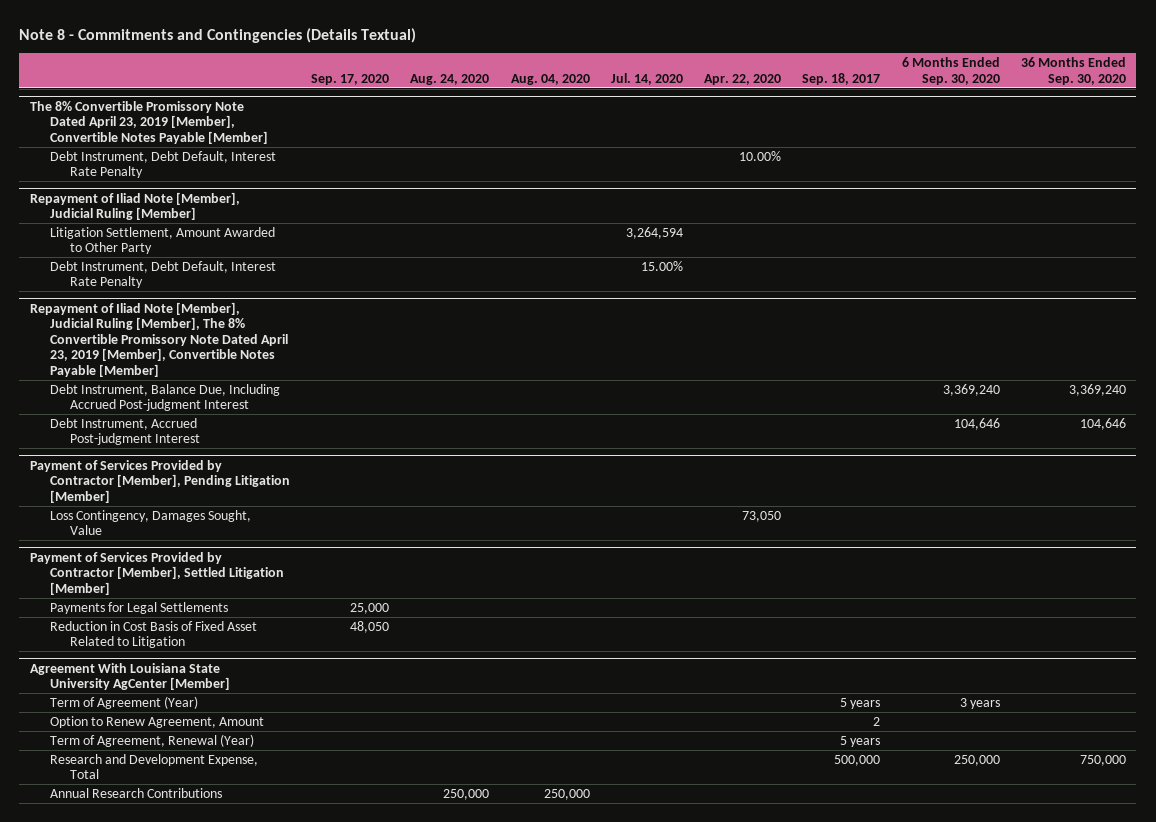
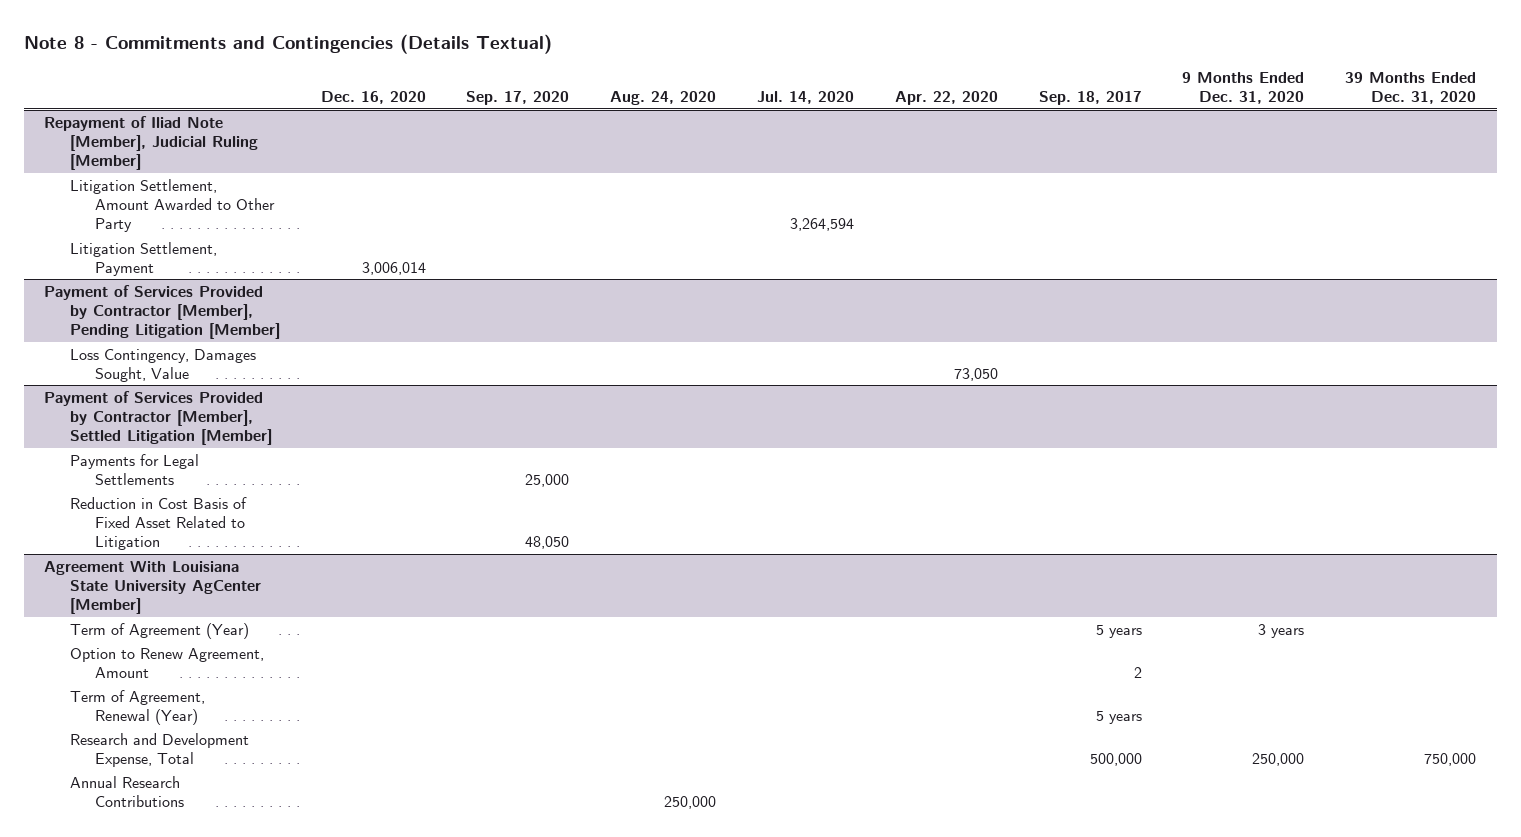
[510,73,590,85] Aug. 04, 2020 -> none
[901,57,1000,85] 6 Months Ended Sep. 30, 2020 -> none
[1020,57,1126,85] 36 Months Ended Sep. 30, 2020 -> none
none -> [320,91,426,105] Dec. 16, 2020
none -> [1182,72,1305,105] 9 Months Ended Dec. 31, 2020
none -> [1345,72,1477,105] 39 Months Ended Dec. 31, 2020
[29,100,269,144] The 8% Convertible Promissory Note Dated April 23, 2019 [Member], Convertible Notes Payable [Member] -> none
[50,150,277,179] Debt Instrument, Debt Default, Interest Rate Penalty -> none
[50,260,277,289] Debt Instrument, Debt Default, Interest Rate Penalty -> none
[29,301,289,377] Repayment of Iliad Note [Member], Judicial Ruling [Member], The 8% Convertible Promissory Note Dated April 23, 2019 [Member], Convertible Notes Payable [Member] -> none
[50,383,281,412] Debt Instrument, Balance Due, Including Accrued Post-judgment Interest -> none
[50,417,201,446] Debt Instrument, Accrued Post-judgment Interest -> none
none -> [69,241,217,277] Litigation Settlement, Payment

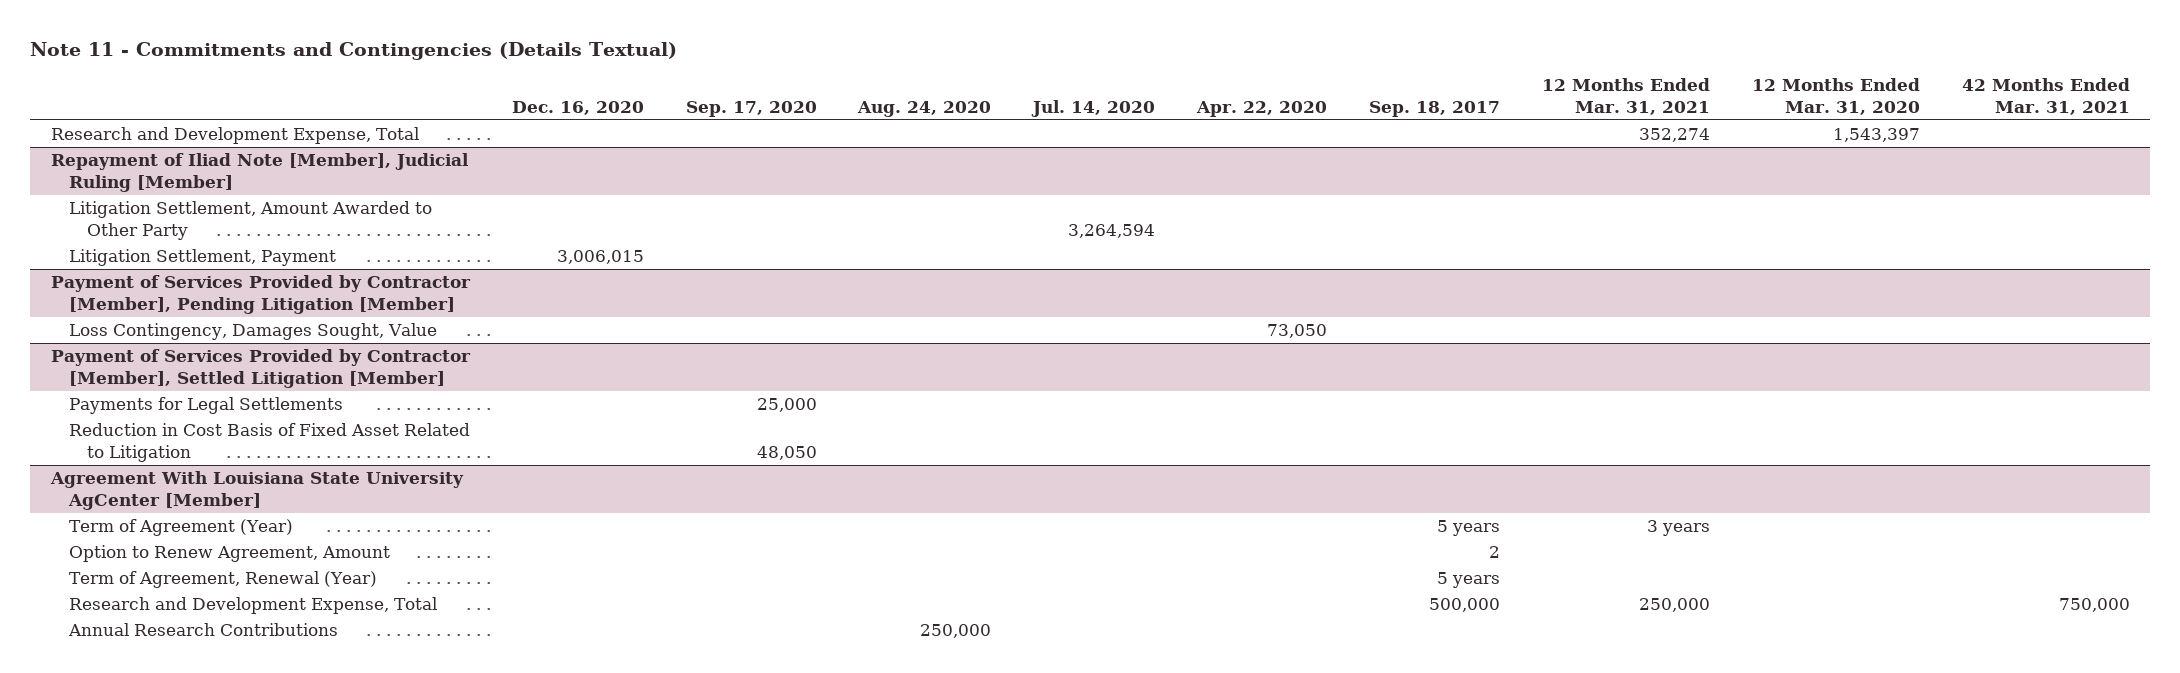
[23,34,552,55] Note 8 - Commitments and Contingencies (Details Textual) -> [29,41,677,60] Note 11 - Commitments and Contingencies (Details Textual)
[1182,72,1305,105] 9 Months Ended Dec. 31, 2020 -> none
[1345,72,1477,105] 39 Months Ended Dec. 31, 2020 -> none
none -> [1541,78,1710,115] 12 Months Ended Mar. 31, 2021
none -> [1751,78,1920,115] 12 Months Ended Mar. 31, 2020
none -> [1961,78,2130,115] 42 Months Ended Mar. 31, 2021
none -> [50,127,419,145] Research and Development Expense, Total
[361,262,426,276] 3,006,014 -> [556,250,644,265] 3,006,015

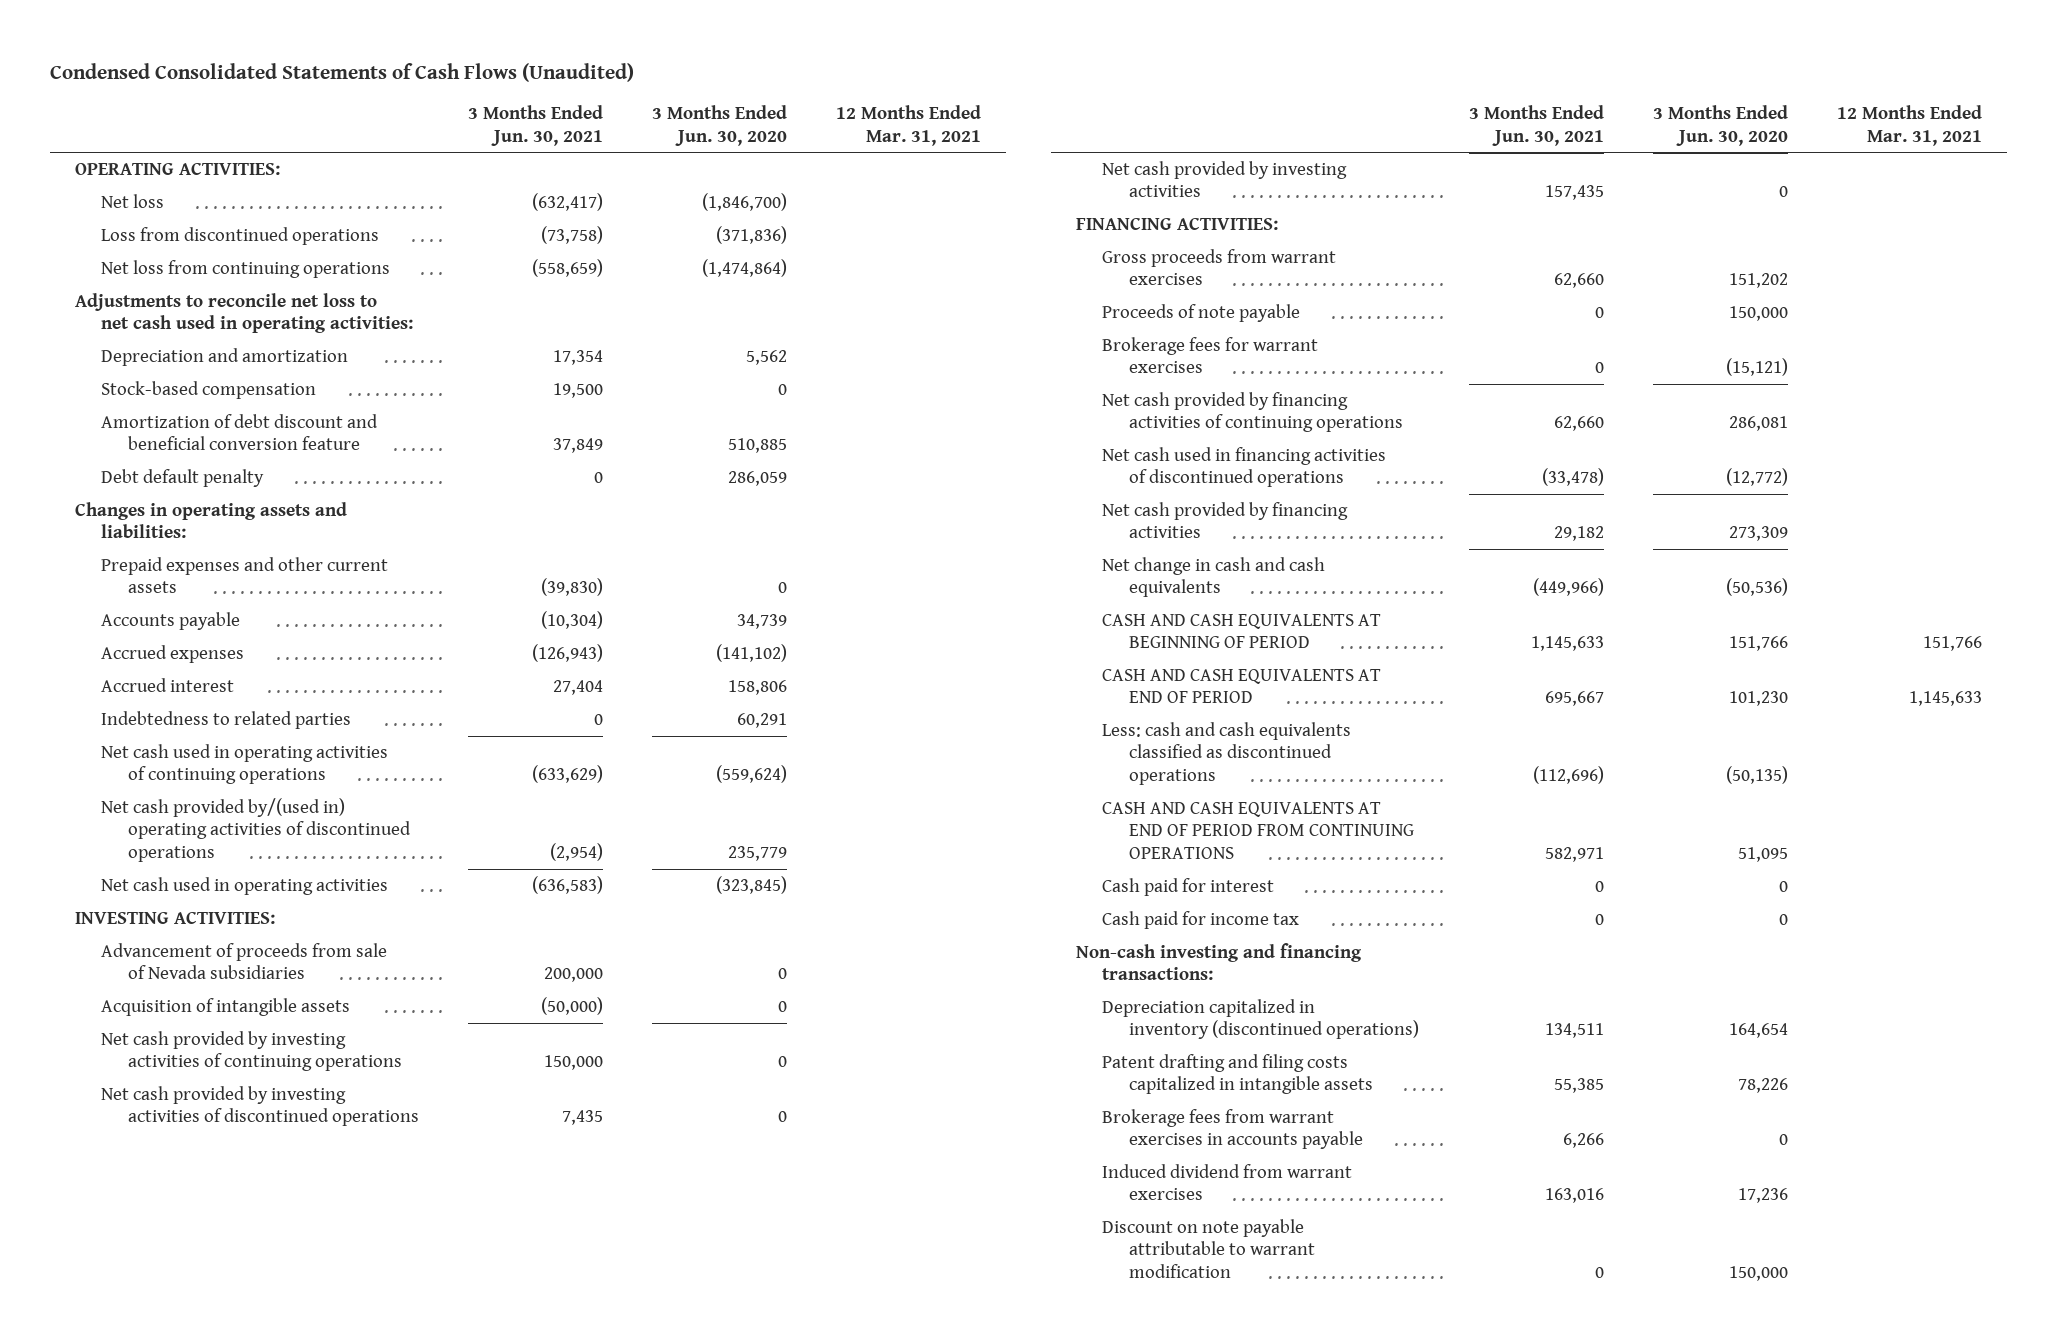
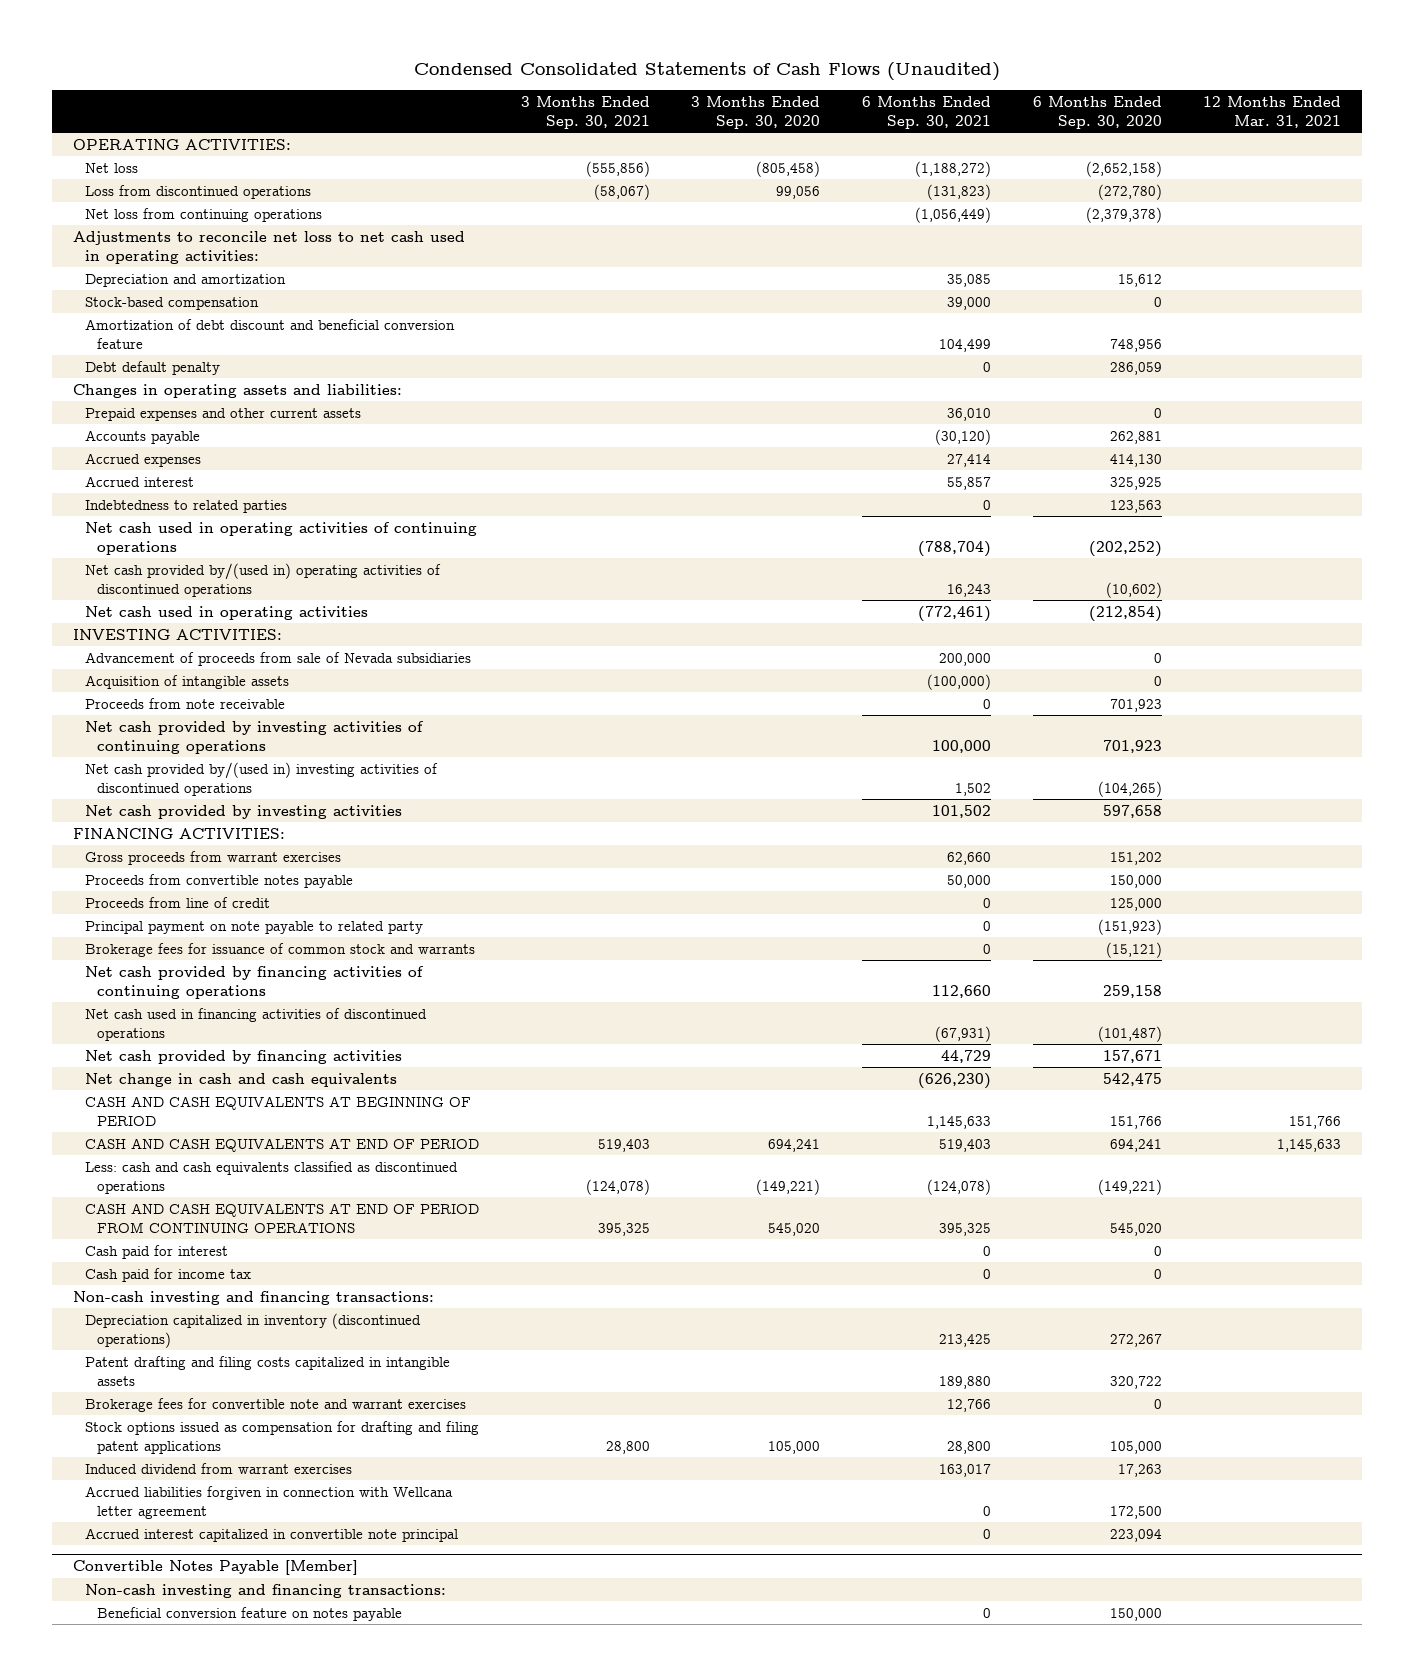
[467,105,603,146] 3 Months Ended Jun. 30, 2021 -> none
[651,105,787,146] 3 Months Ended Jun. 30, 2020 -> none
none -> [520,95,650,130] 3 Months Ended Sep. 30, 2021
none -> [691,95,821,130] 3 Months Ended Sep. 30, 2020
none -> [861,95,991,130] 6 Months Ended Sep. 30, 2021
none -> [1032,95,1162,130] 6 Months Ended Sep. 30, 2020
none -> [85,697,286,709] Proceeds from note receivable
[101,1085,419,1127] Net cash provided by investing activities of discontinued operations -> [85,761,439,796] Net cash provided by/(used in) investing activities of discontinued operations
[1102,303,1301,322] Proceeds of note payable -> [85,873,354,888] Proceeds from convertible notes payable
none -> [85,896,271,908] Proceeds from line of credit
none -> [85,920,424,934] Principal payment on note payable to related party
[1102,336,1319,374] Brokerage fees for warrant exercises -> [85,942,476,957] Brokerage fees for issuance of common stock and warrants
[1102,1108,1363,1150] Brokerage fees from warrant exercises in accounts payable -> [85,1397,467,1412] Brokerage fees for convertible note and warrant exercises
none -> [85,1420,480,1454] Stock options issued as compensation for drafting and filing patent applications
[1102,1218,1315,1278] Discount on note payable attributable to warrant modification -> none
none -> [85,1485,454,1519] Accrued liabilities forgiven in connection with Wellcana letter agreement
none -> [85,1527,459,1542] Accrued interest capitalized in convertible note principal
none -> [72,1560,358,1576] Convertible Notes Payable [Member]
none -> [85,1583,447,1598] Non-cash investing and financing transactions:
none -> [97,1606,403,1621] Beneficial conversion feature on notes payable

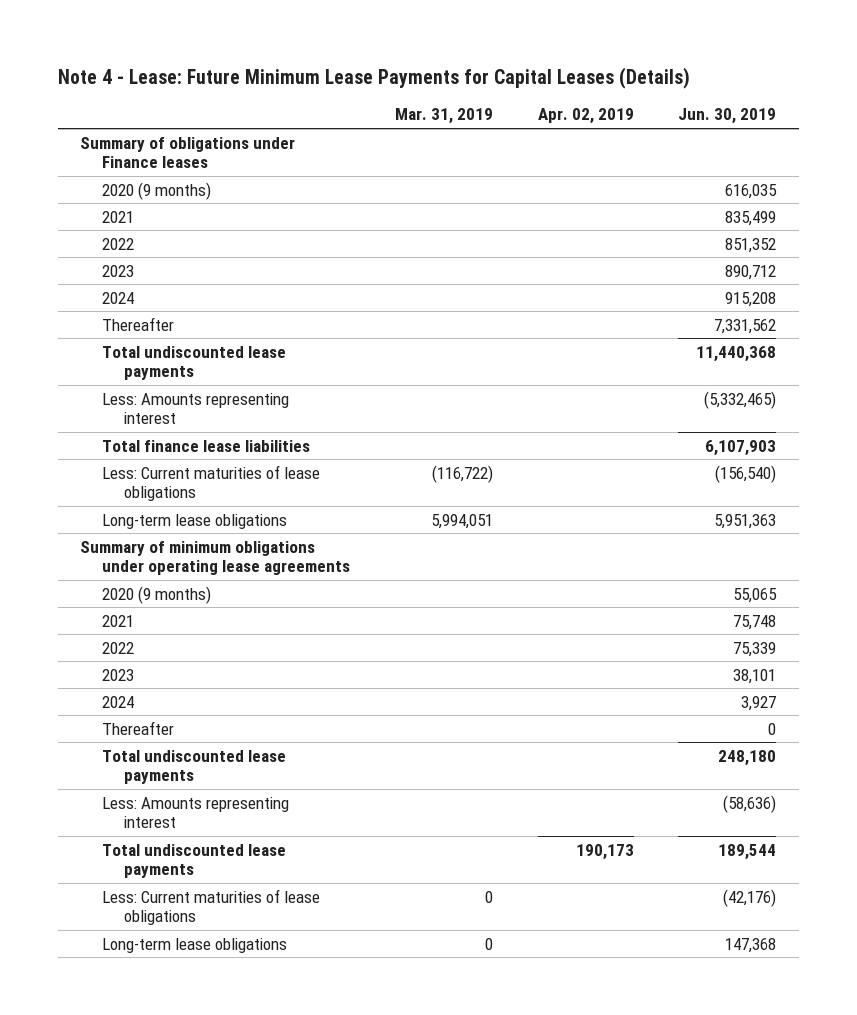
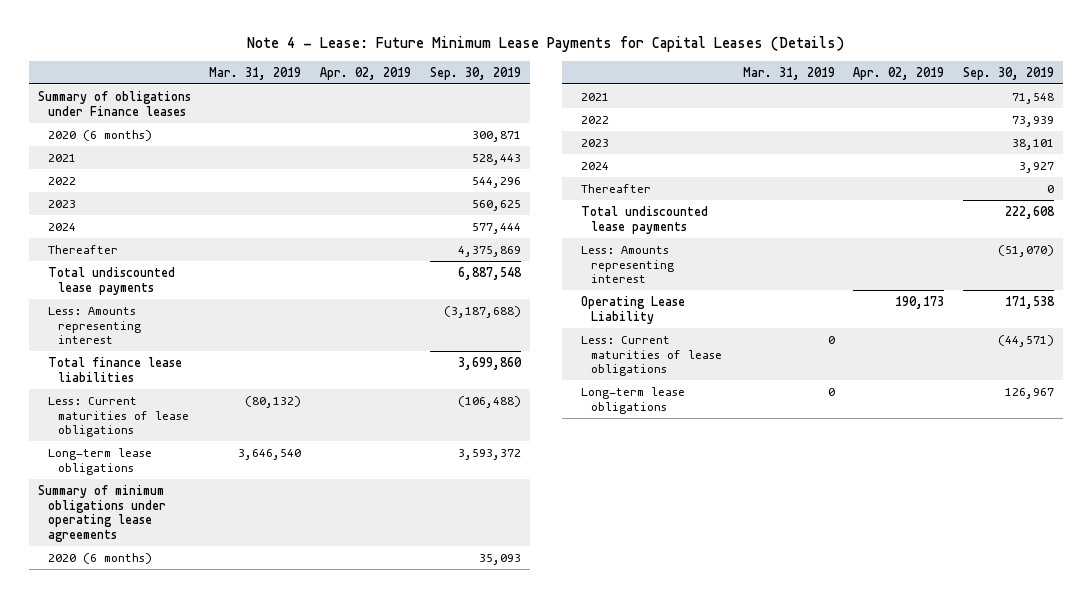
[678,108,777,125] Jun. 30, 2019 -> none
none -> [429,66,521,80] Sep. 30, 2019
[102,181,212,200] 2020 (9 months) -> [48,129,153,141] 2020 (6 months)
[432,464,494,483] (116,722) -> [245,395,302,408] (80,132)
[431,513,494,529] 5,994,051 -> [238,448,302,460] 3,646,540
[102,585,212,604] 2020 (9 months) -> [48,552,153,564] 2020 (6 months)
[102,843,287,879] Total undiscounted lease payments -> [581,295,686,324] Operating Lease Liability

